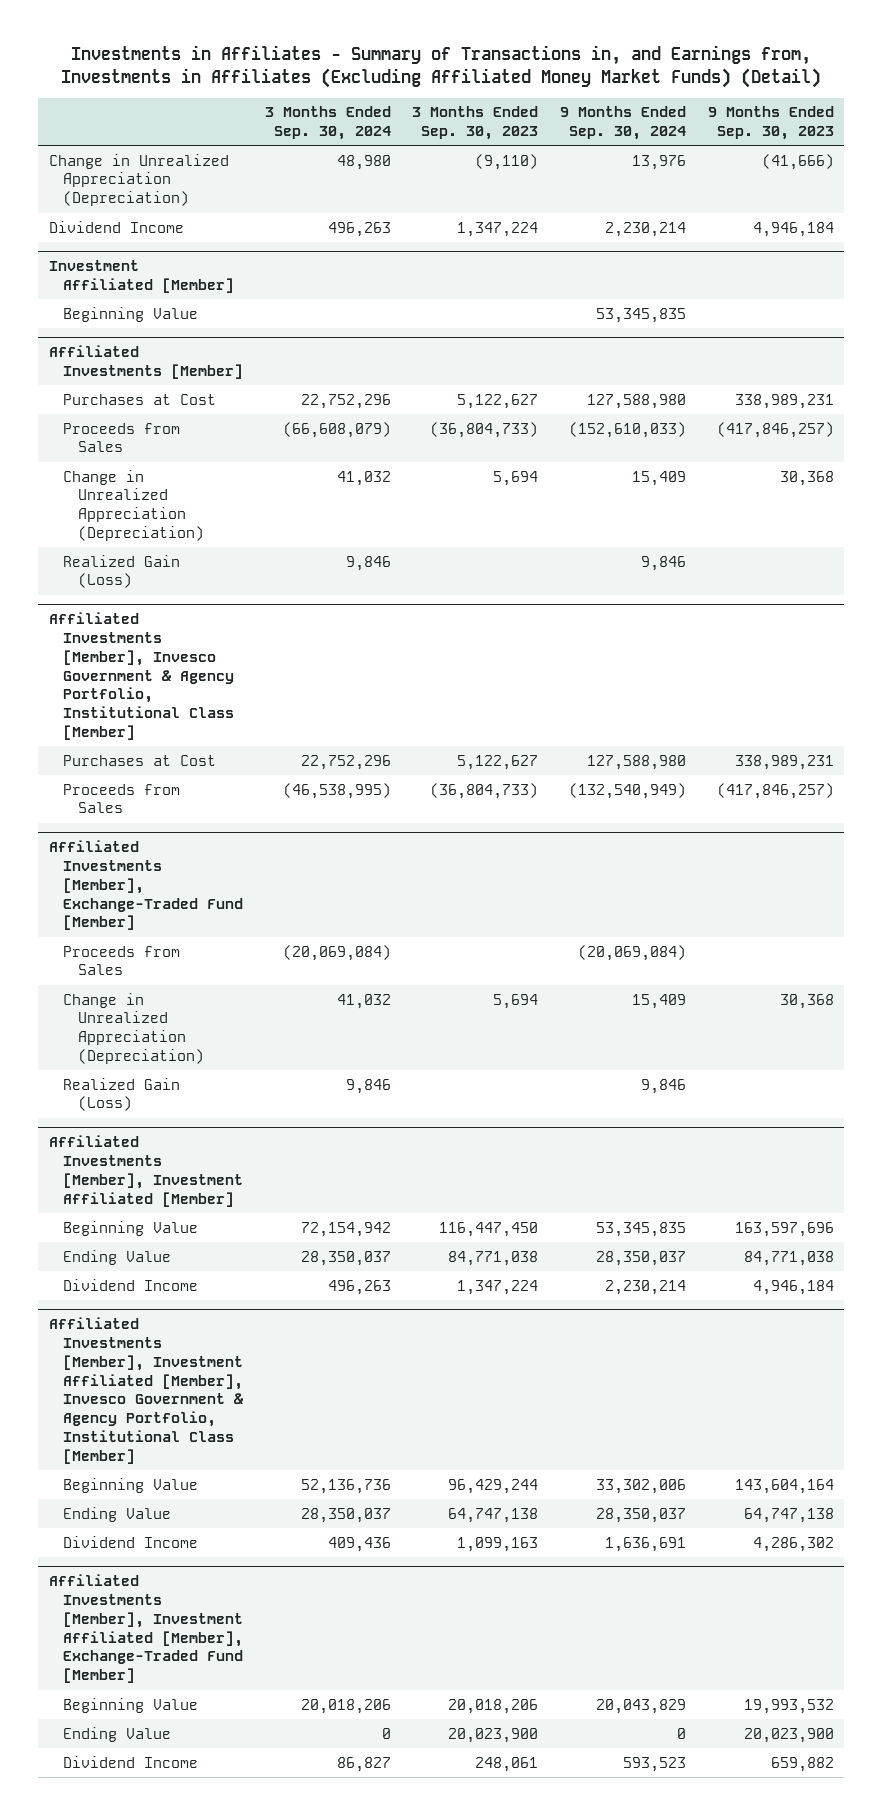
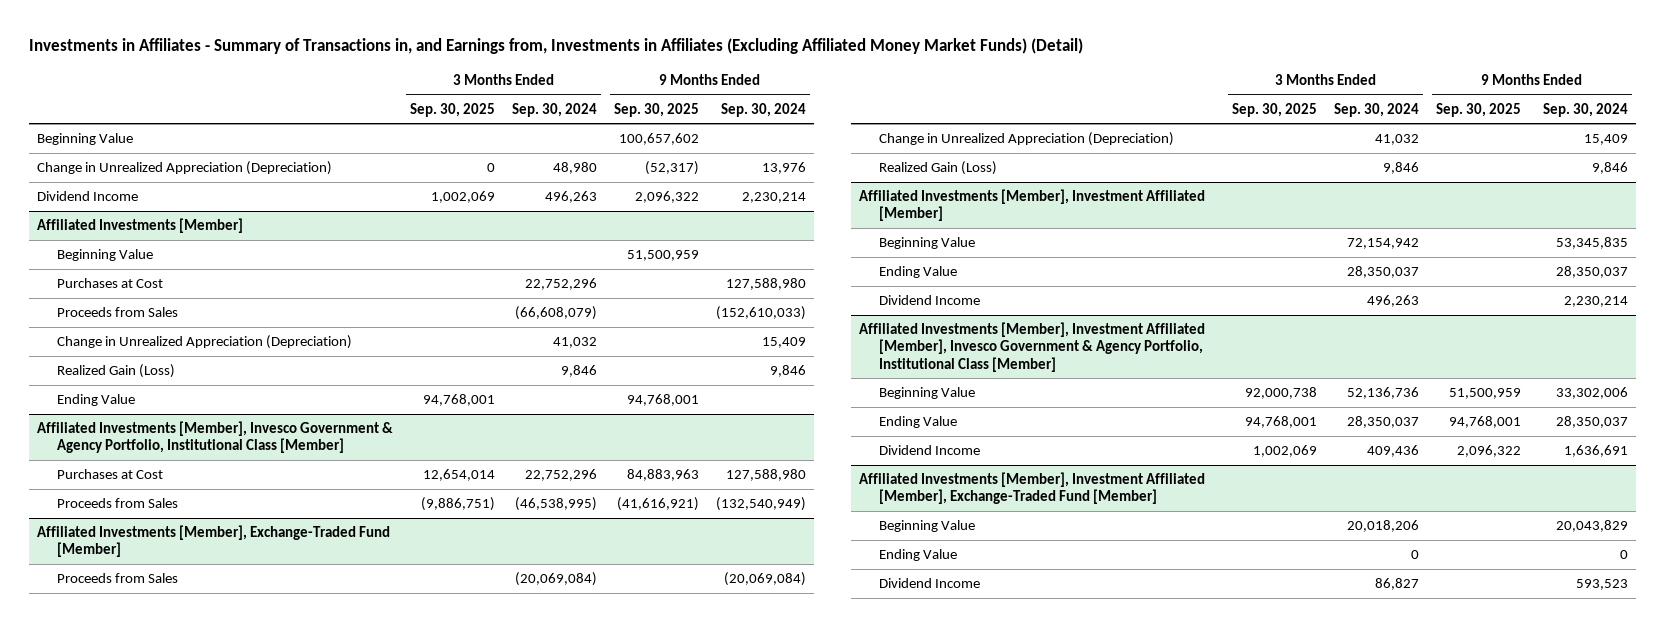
[412,106,539,140] 3 Months Ended Sep. 30, 2023 -> none
[707,106,834,140] 9 Months Ended Sep. 30, 2023 -> none
none -> [410,102,496,117] Sep. 30, 2025
none -> [614,102,700,117] Sep. 30, 2025
none -> [37,133,134,146] Beginning Value
[48,259,235,293] Investment Affiliated [Member] -> none
[63,306,199,322] Beginning Value -> none
none -> [56,249,153,262] Beginning Value
none -> [56,394,135,407] Ending Value

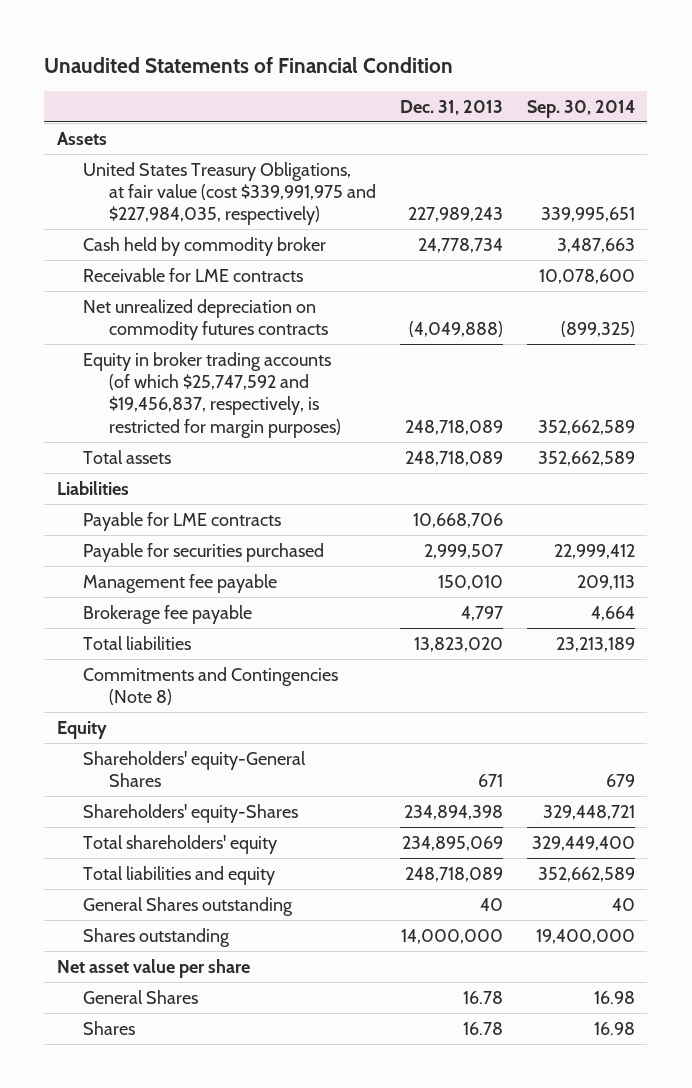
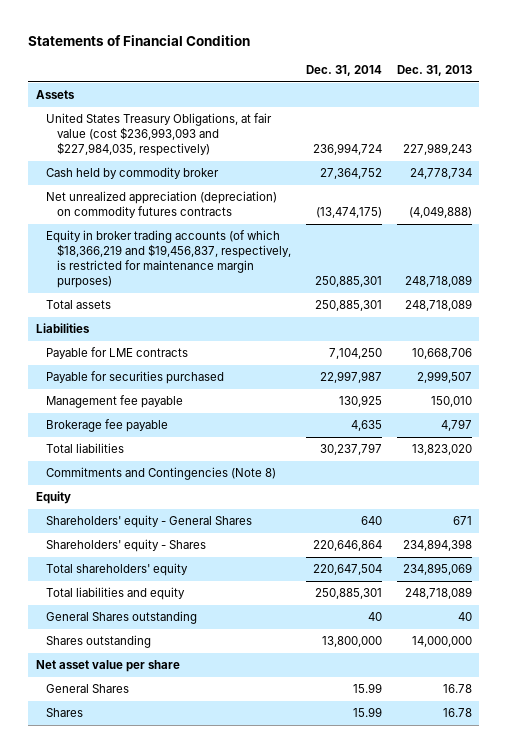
[44,56,454,73] Unaudited Statements of Financial Condition -> [28,35,251,47] Statements of Financial Condition
[527,99,636,118] Sep. 30, 2014 -> none
none -> [305,65,382,77] Dec. 31, 2014
[82,161,377,226] United States Treasury Obligations, at fair value (cost $339,991,975 and $227,984,035, respectively) -> [46,113,273,157] United States Treasury Obligations, at fair value (cost $236,993,093 and $227,984,035, respectively)
[82,267,303,282] Receivable for LME contracts -> none
[82,298,329,341] Net unrealized depreciation on commodity futures contracts -> [46,191,278,219] Net unrealized appreciation (depreciation) on commodity futures contracts
[82,351,342,438] Equity in broker trading accounts (of which $25,747,592 and $19,456,837, respectively, is restricted for margin purposes) -> [46,230,291,289] Equity in broker trading accounts (of which $18,366,219 and $19,456,837, respectively, is restricted for maintenance margin purposes)
[82,750,306,788] Shareholders' equity-General Shares -> [46,515,253,529] Shareholders' equity - General Shares
[82,803,298,823] Shareholders' equity-Shares -> [46,539,207,553] Shareholders' equity - Shares

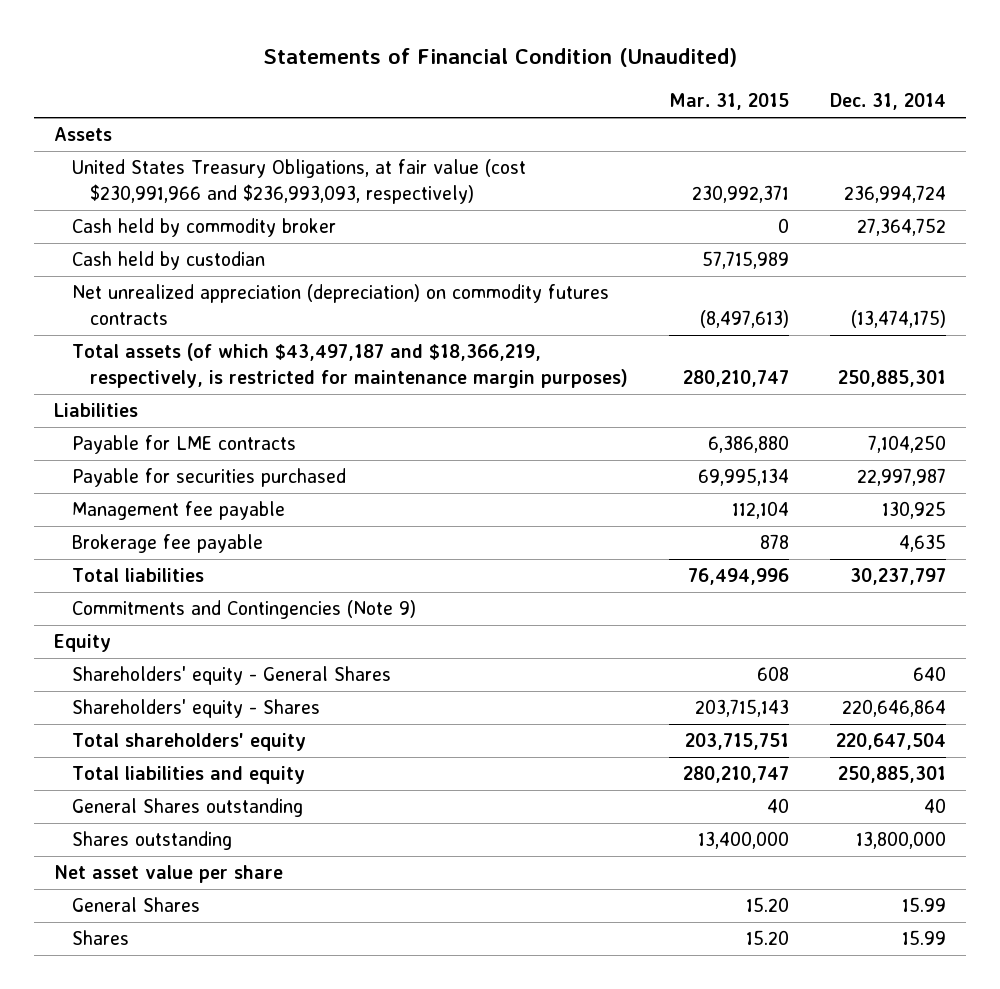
[28,35,251,47] Statements of Financial Condition -> [262,48,737,68] Statements of Financial Condition (Unaudited)
[396,65,472,77] Dec. 31, 2013 -> none
none -> [668,93,789,111] Mar. 31, 2015
[46,113,273,157] United States Treasury Obligations, at fair value (cost $236,993,093 and $227,984,035, respectively) -> [71,159,526,204] United States Treasury Obligations, at fair value (cost $230,991,966 and $236,993,093, respectively)
none -> [71,251,265,271] Cash held by custodian
[46,230,291,289] Equity in broker trading accounts (of which $18,366,219 and $19,456,837, respectively, is restricted for maintenance margin purposes) -> none
[46,300,112,310] Total assets -> [71,343,628,388] Total assets (of which $43,497,187 and $18,366,219, respectively, is restricted for maintenance margin purposes)
[46,467,277,481] Commitments and Contingencies (Note 8) -> [71,600,416,620] Commitments and Contingencies (Note 9)

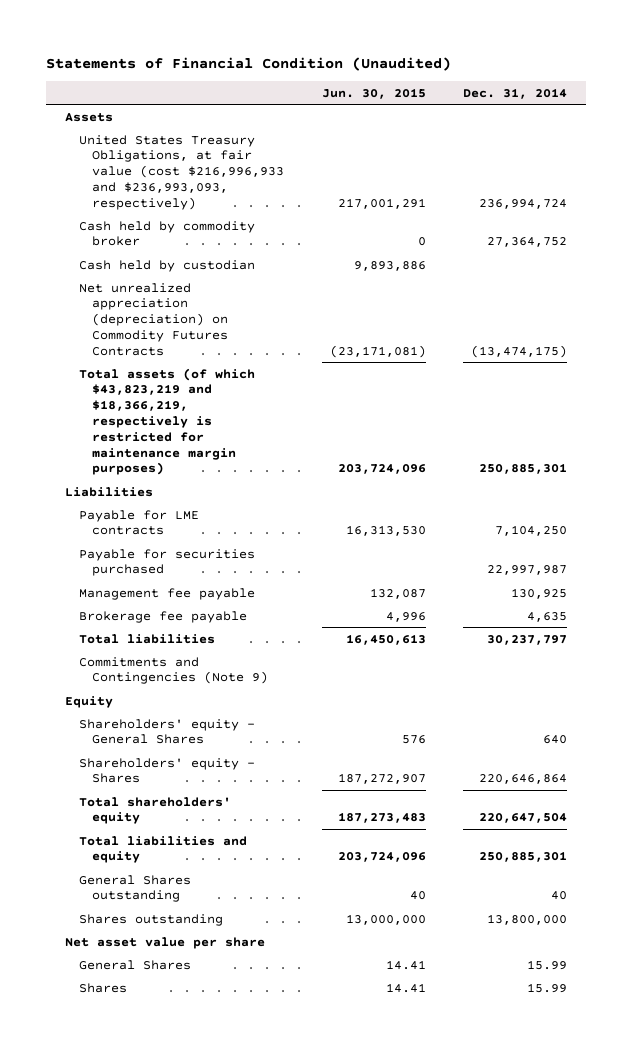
[668,93,789,111] Mar. 31, 2015 -> none
none -> [321,87,426,99] Jun. 30, 2015
[71,159,526,204] United States Treasury Obligations, at fair value (cost $230,991,966 and $236,993,093, respectively) -> [78,134,285,210] United States Treasury Obligations, at fair value (cost $216,996,933 and $236,993,093, respectively)
[71,284,609,325] Net unrealized appreciation (depreciation) on commodity futures contracts -> [78,282,229,356] Net unrealized appreciation (depreciation) on Commodity Futures Contracts
[71,343,628,388] Total assets (of which $43,497,187 and $18,366,219, respectively, is restricted for maintenance margin purposes) -> [78,367,255,476] Total assets (of which $43,823,219 and $18,366,219, respectively is restricted for maintenance margin purposes)

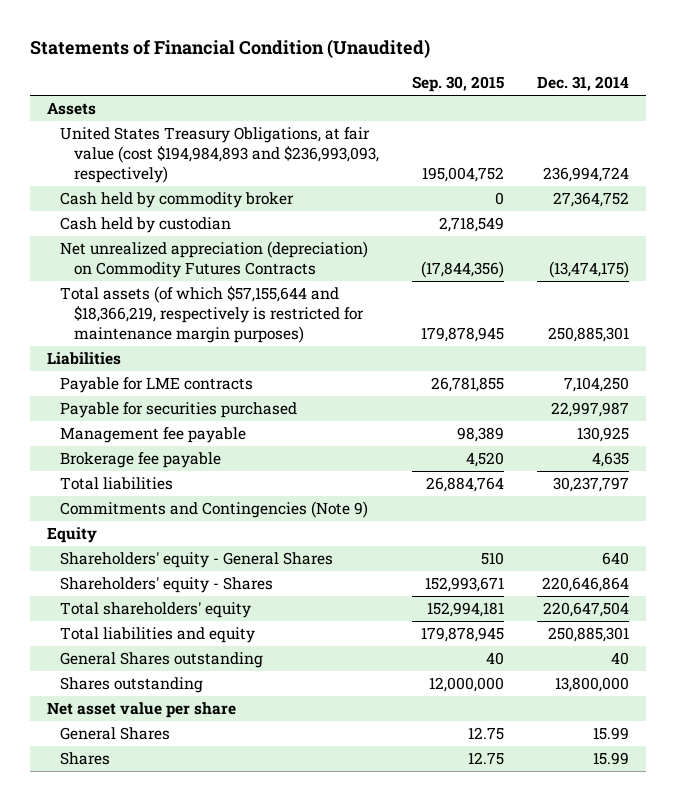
[321,87,426,99] Jun. 30, 2015 -> none
none -> [411,76,504,93] Sep. 30, 2015
[78,134,285,210] United States Treasury Obligations, at fair value (cost $216,996,933 and $236,993,093, respectively) -> [60,127,379,183] United States Treasury Obligations, at fair value (cost $194,984,893 and $236,993,093, respectively)
[78,367,255,476] Total assets (of which $43,823,219 and $18,366,219, respectively is restricted for maintenance margin purposes) -> [60,286,364,343] Total assets (of which $57,155,644 and $18,366,219, respectively is restricted for maintenance margin purposes)

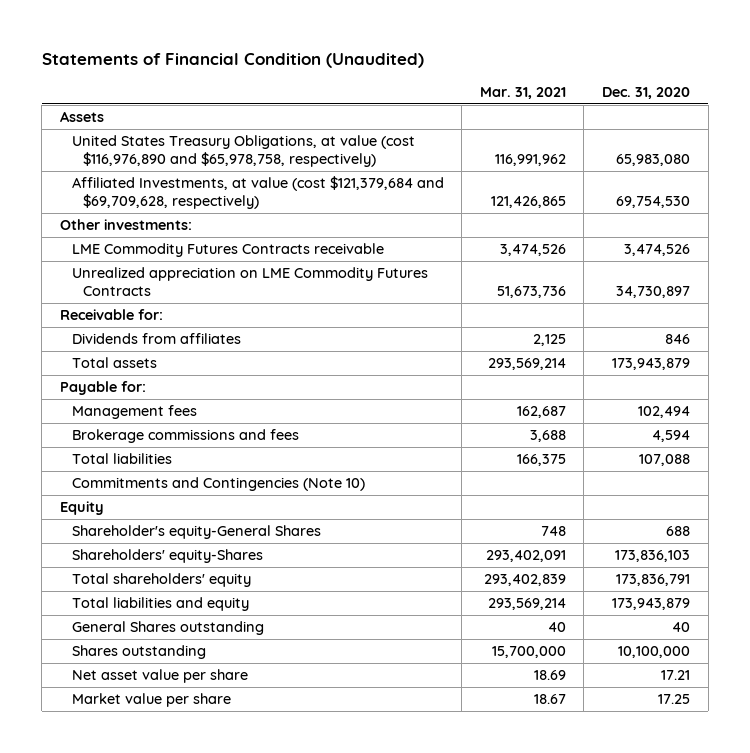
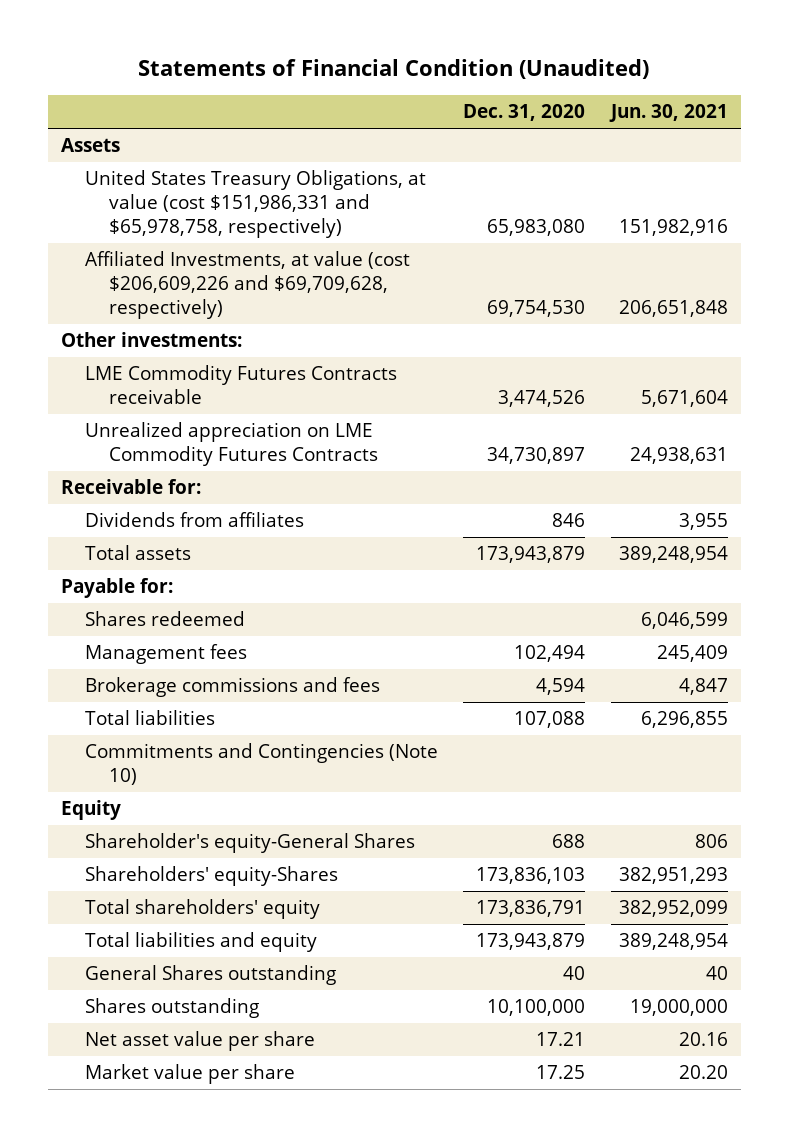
[479,86,566,99] Mar. 31, 2021 -> none
none -> [609,104,729,123] Jun. 30, 2021
[71,135,415,168] United States Treasury Obligations, at value (cost $116,976,890 and $65,978,758, respectively) -> [84,170,426,239] United States Treasury Obligations, at value (cost $151,986,331 and $65,978,758, respectively)
[71,176,444,210] Affiliated Investments, at value (cost $121,379,684 and $69,709,628, respectively) -> [84,251,410,320] Affiliated Investments, at value (cost $206,609,226 and $69,709,628, respectively)
none -> [84,611,245,627] Shares redeemed

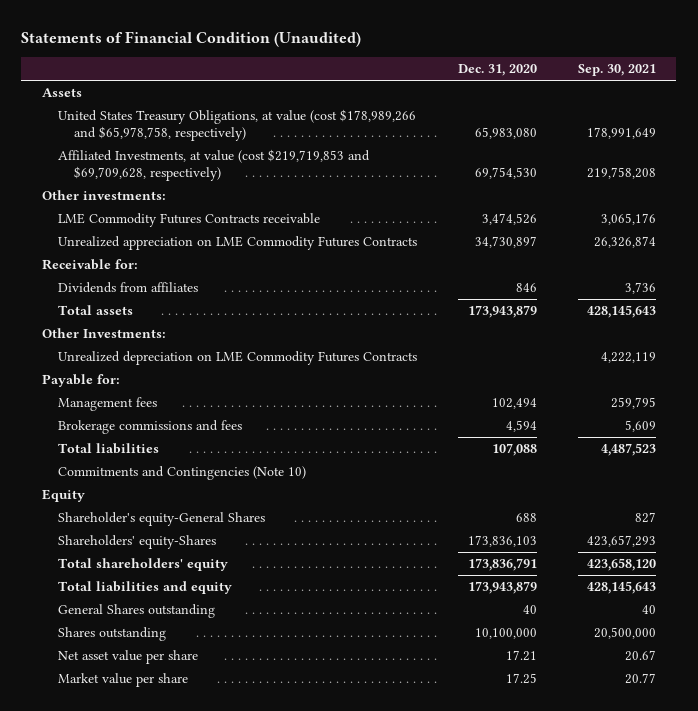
[609,104,729,123] Jun. 30, 2021 -> none
none -> [577,63,656,76] Sep. 30, 2021
[84,170,426,239] United States Treasury Obligations, at value (cost $151,986,331 and $65,978,758, respectively) -> [57,109,416,141] United States Treasury Obligations, at value (cost $178,989,266 and $65,978,758, respectively)
[84,251,410,320] Affiliated Investments, at value (cost $206,609,226 and $69,709,628, respectively) -> [57,149,370,181] Affiliated Investments, at value (cost $219,719,853 and $69,709,628, respectively)
none -> [41,328,166,339] Other Investments:
none -> [57,351,417,366] Unrealized depreciation on LME Commodity Futures Contracts
[84,611,245,627] Shares redeemed -> none

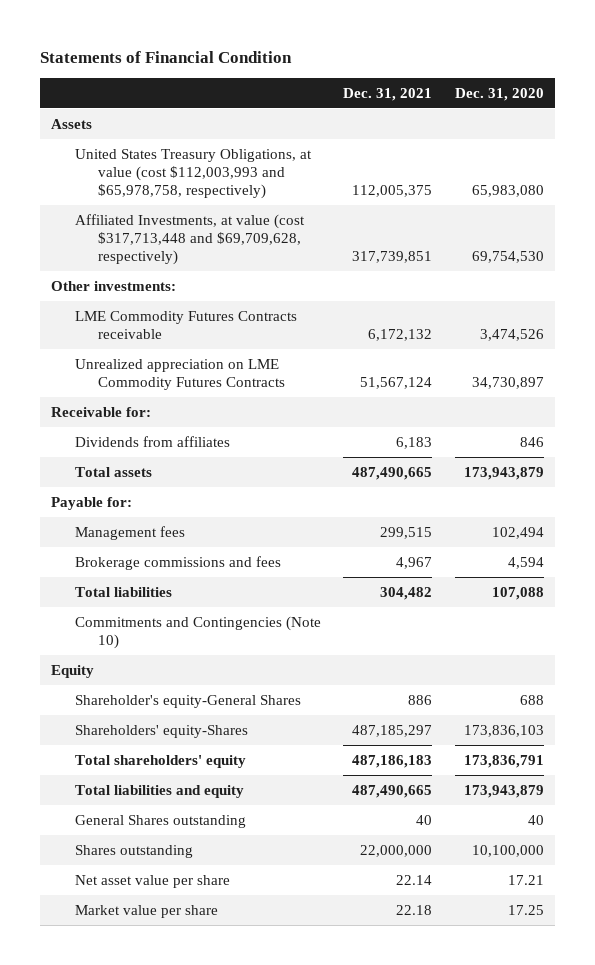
[21,30,362,47] Statements of Financial Condition (Unaudited) -> [40,51,293,64] Statements of Financial Condition
[577,63,656,76] Sep. 30, 2021 -> none
none -> [343,87,433,101] Dec. 31, 2021
[57,109,416,141] United States Treasury Obligations, at value (cost $178,989,266 and $65,978,758, respectively) -> [74,148,312,199] United States Treasury Obligations, at value (cost $112,003,993 and $65,978,758, respectively)
[57,149,370,181] Affiliated Investments, at value (cost $219,719,853 and $69,709,628, respectively) -> [74,213,305,265] Affiliated Investments, at value (cost $317,713,448 and $69,709,628, respectively)
[41,328,166,339] Other Investments: -> none
[57,351,417,366] Unrealized depreciation on LME Commodity Futures Contracts -> none

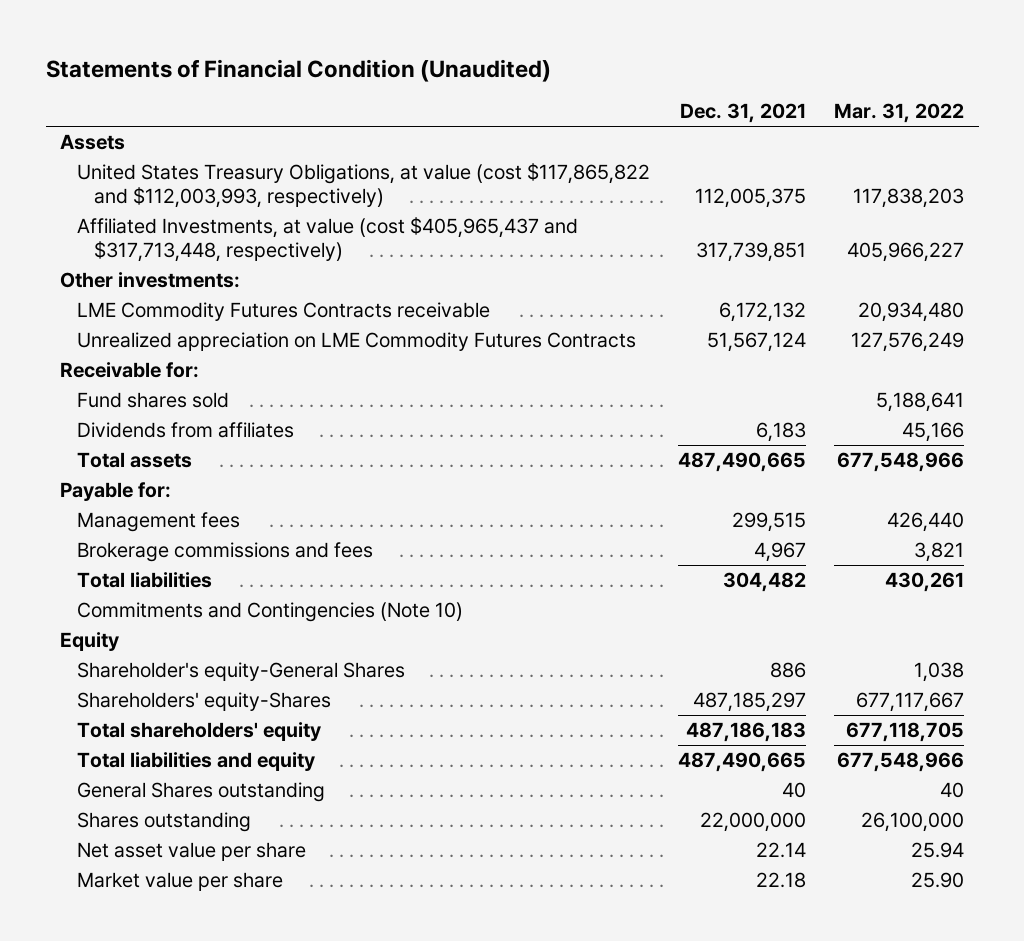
[40,51,293,64] Statements of Financial Condition -> [45,58,551,82] Statements of Financial Condition (Unaudited)
[454,87,544,101] Dec. 31, 2020 -> none
none -> [834,103,965,124] Mar. 31, 2022
[74,148,312,199] United States Treasury Obligations, at value (cost $112,003,993 and $65,978,758, respectively) -> [76,162,650,209] United States Treasury Obligations, at value (cost $117,865,822 and $112,003,993, respectively)
[74,213,305,265] Affiliated Investments, at value (cost $317,713,448 and $69,709,628, respectively) -> [76,216,578,263] Affiliated Investments, at value (cost $405,965,437 and $317,713,448, respectively)
none -> [76,391,229,408] Fund shares sold

